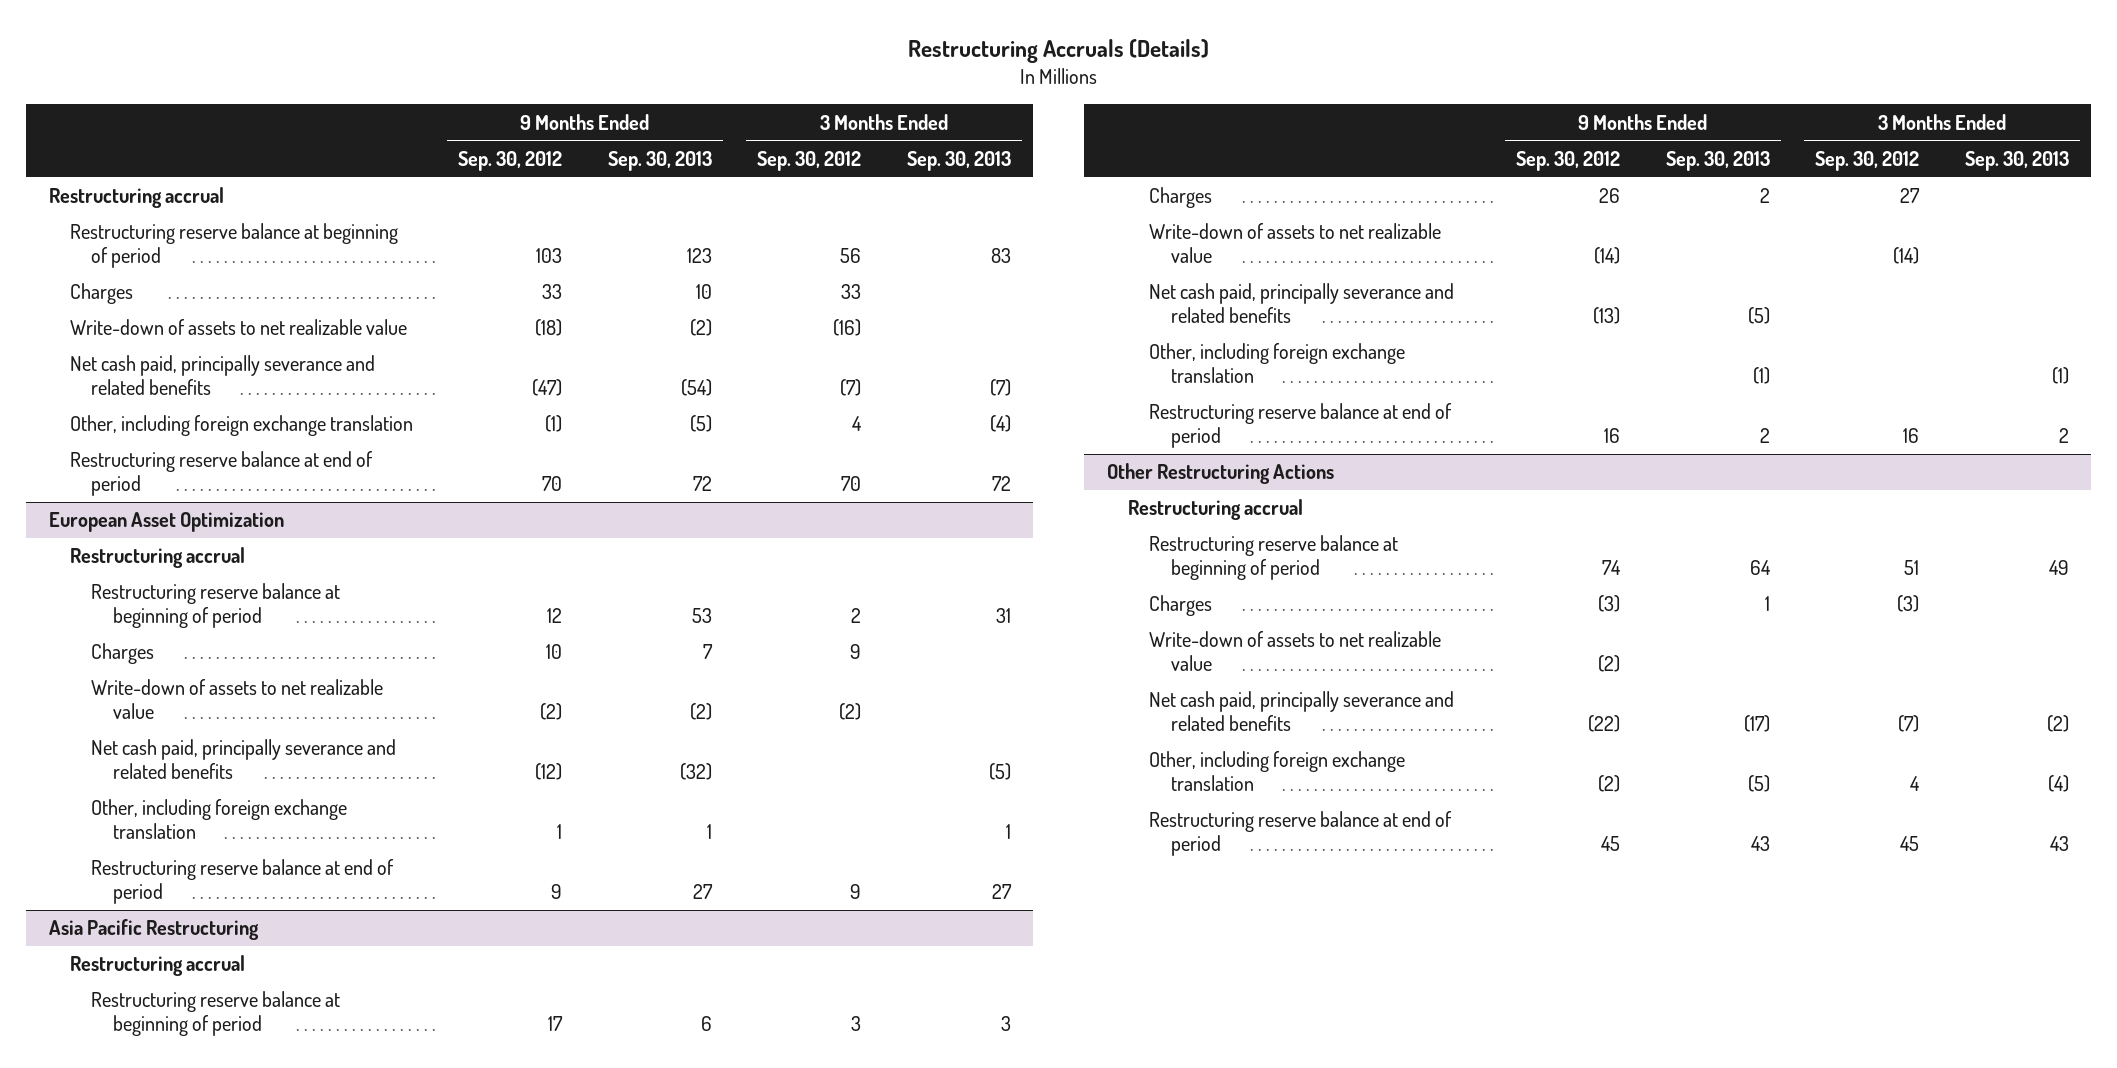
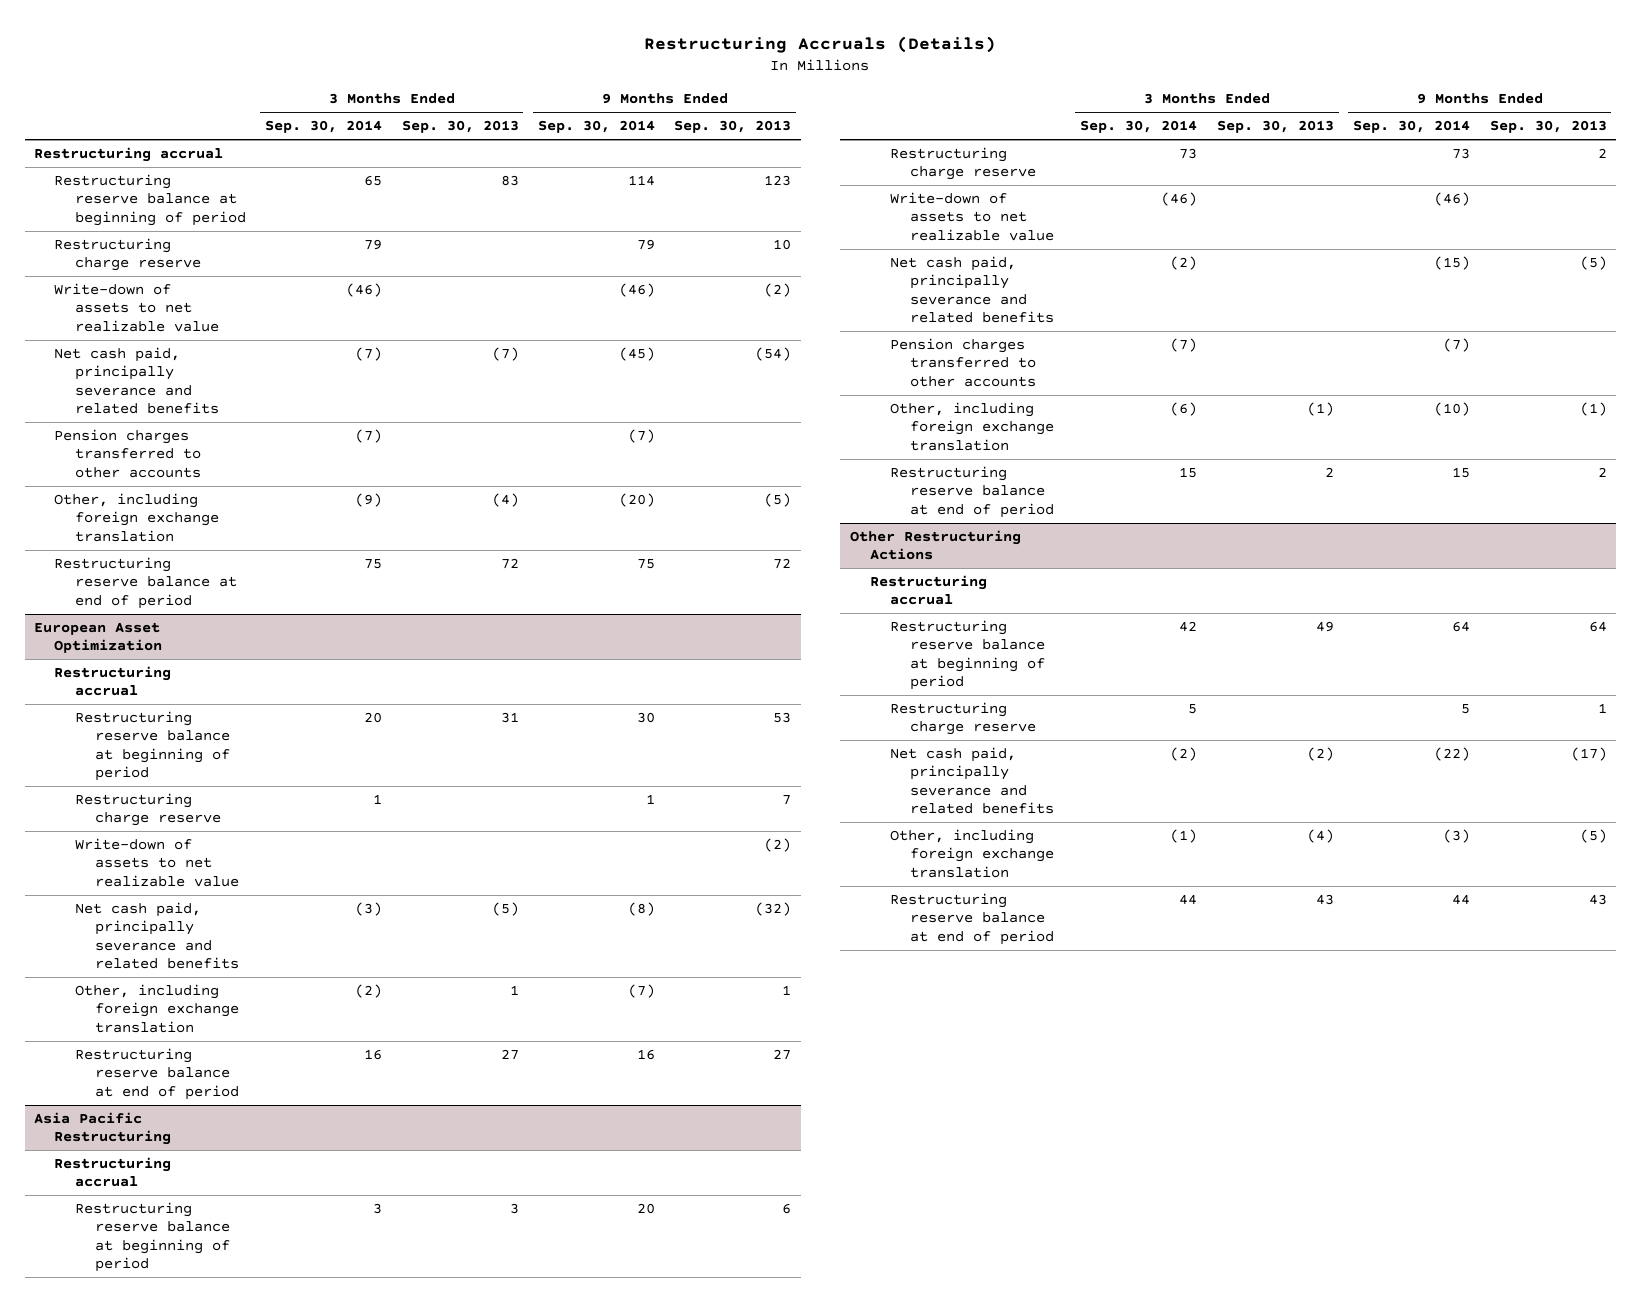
[458,151,563,172] Sep. 30, 2012 -> none
[757,151,862,172] Sep. 30, 2012 -> none
none -> [265,120,383,134] Sep. 30, 2014
none -> [537,120,655,134] Sep. 30, 2014
[70,283,134,305] Charges -> [54,238,201,272] Restructuring charge reserve
none -> [54,429,201,478] Pension charges transferred to other accounts
[91,643,155,665] Charges -> [74,793,221,827] Restructuring charge reserve
[1149,187,1213,209] Charges -> [889,147,1037,181] Restructuring charge reserve
none -> [889,338,1037,387] Pension charges transferred to other accounts
[1149,631,1442,672] Write-down of assets to net realizable value -> none
[1149,595,1213,617] Charges -> [889,702,1037,736] Restructuring charge reserve

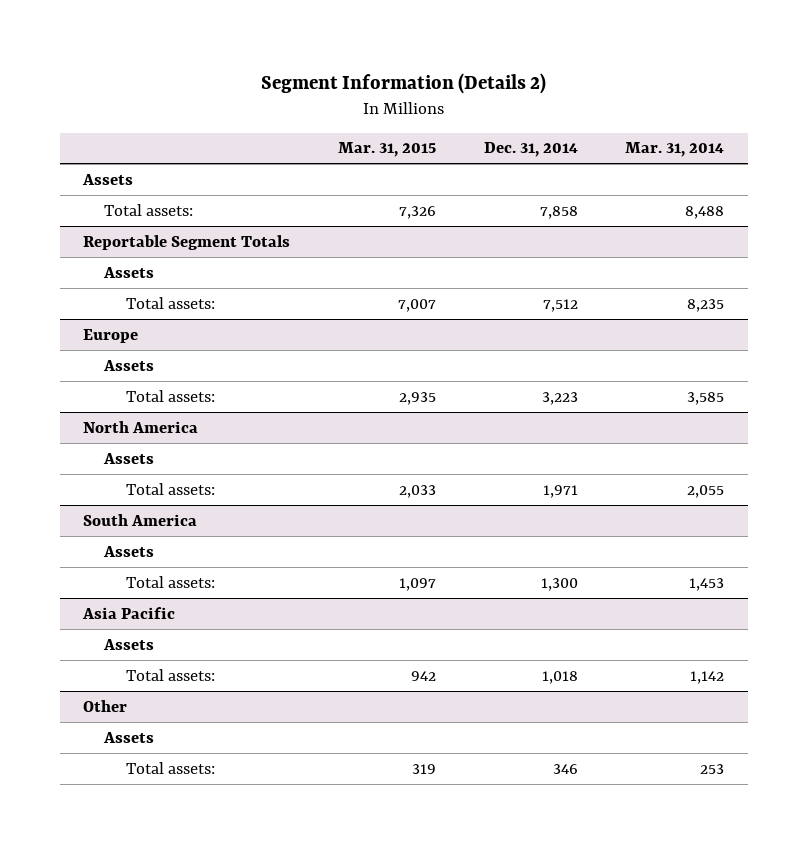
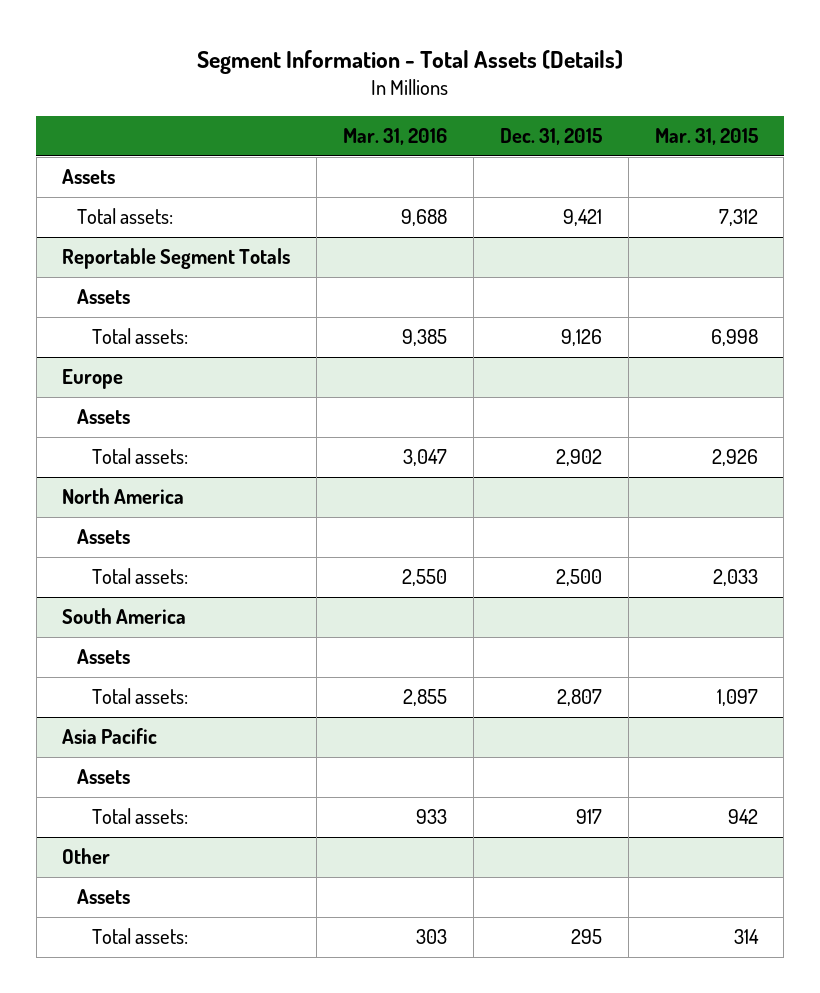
[260,72,546,94] Segment Information (Details 2) -> [196,49,623,74] Segment Information - Total Assets (Details)
[483,142,578,158] Dec. 31, 2014 -> none
[625,142,725,158] Mar. 31, 2014 -> none
none -> [343,128,448,146] Mar. 31, 2016
none -> [499,128,602,146] Dec. 31, 2015
[398,205,436,219] 7,326 -> [718,209,758,227] 7,312
[397,298,436,312] 7,007 -> [710,329,758,347] 6,998
[398,391,436,405] 2,935 -> [711,449,758,467] 2,926
[411,763,436,774] 319 -> [733,929,759,945] 314

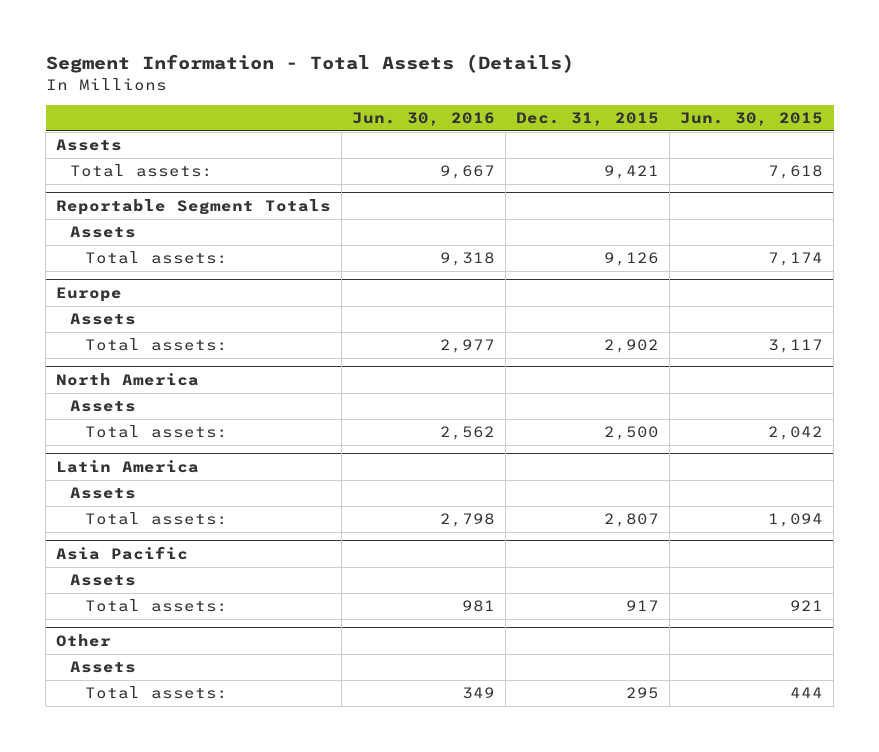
[343,128,448,146] Mar. 31, 2016 -> none
[654,128,758,146] Mar. 31, 2015 -> none
none -> [352,112,496,127] Jun. 30, 2016
none -> [680,112,824,127] Jun. 30, 2015
[62,608,187,625] South America -> [56,460,200,474] Latin America

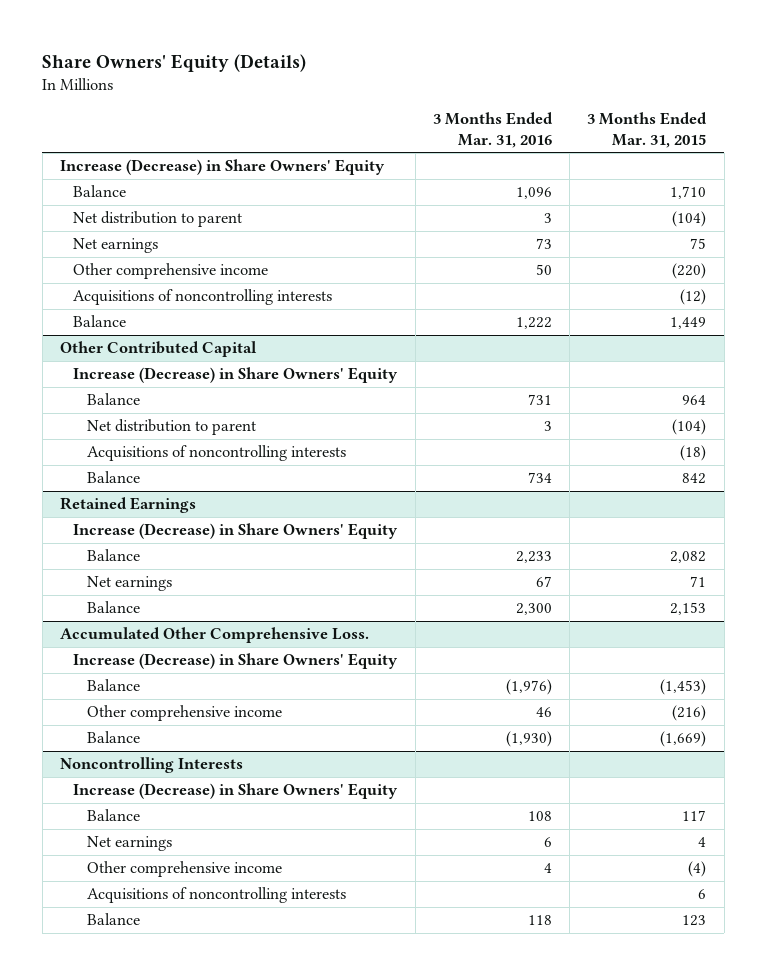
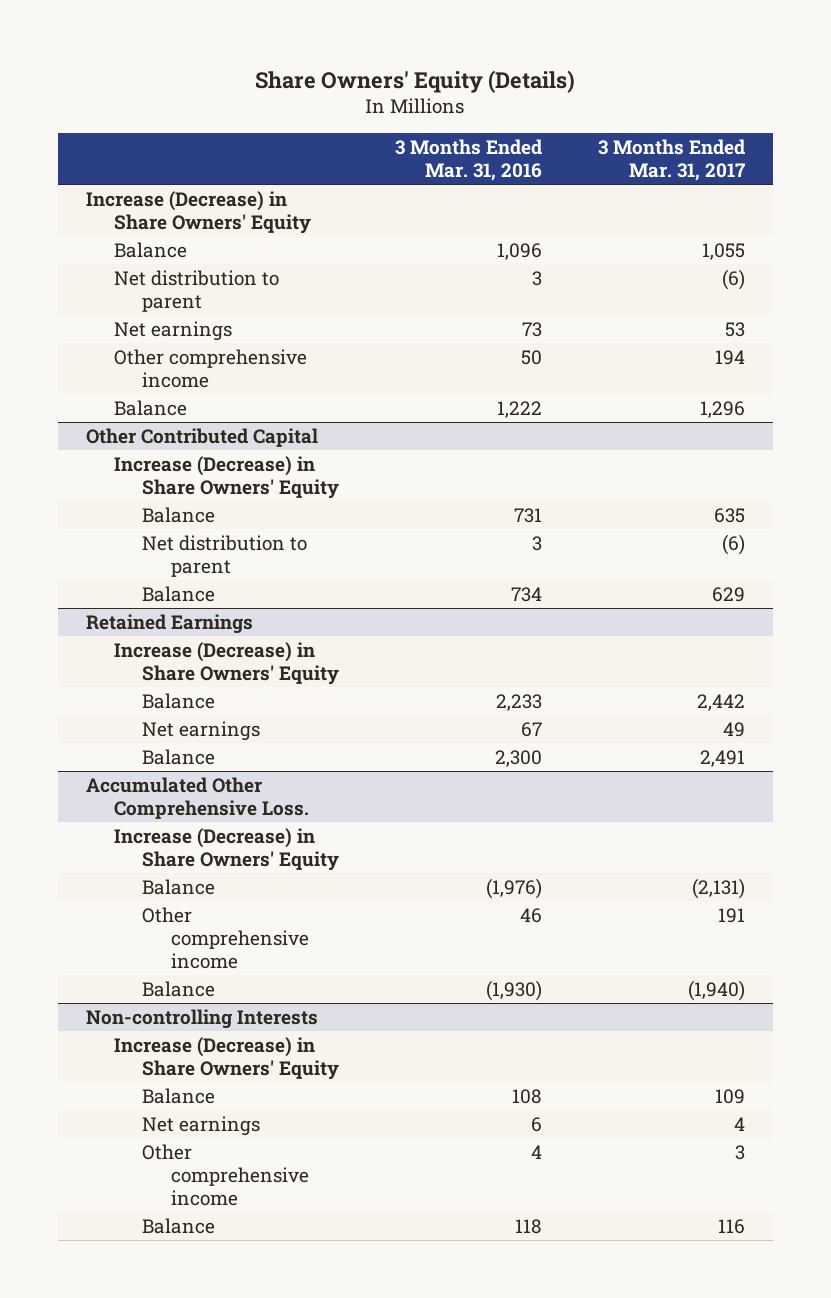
[587,112,708,148] 3 Months Ended Mar. 31, 2015 -> none
none -> [597,138,745,181] 3 Months Ended Mar. 31, 2017
[73,289,333,306] Acquisitions of noncontrolling interests -> none
[86,445,346,462] Acquisitions of noncontrolling interests -> none
[60,757,244,774] Noncontrolling Interests -> [85,1009,318,1030] Non-controlling Interests
[86,887,346,904] Acquisitions of noncontrolling interests -> none

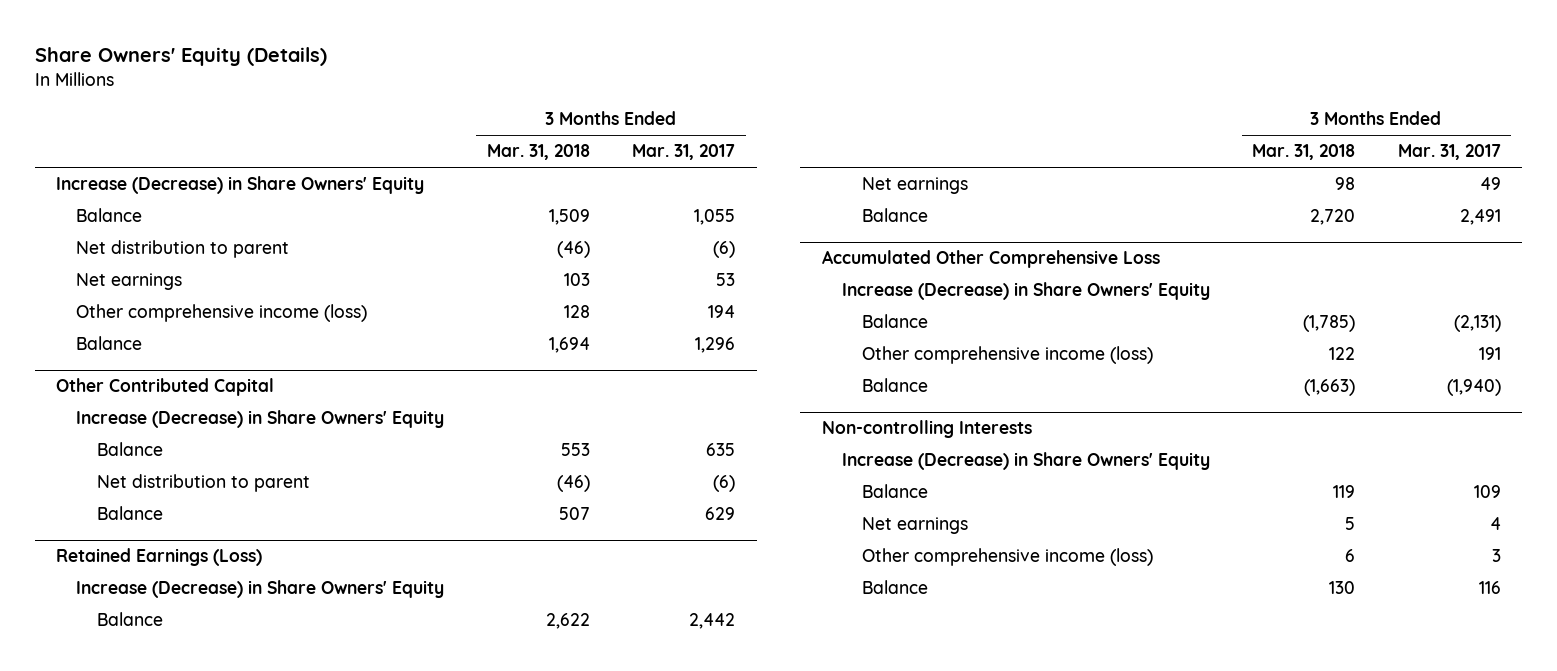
[395,138,543,181] 3 Months Ended Mar. 31, 2016 -> none
none -> [486,144,590,161] Mar. 31, 2018
[114,349,308,389] Other comprehensive income -> [76,304,368,323] Other comprehensive income (loss)
[85,614,253,635] Retained Earnings -> [56,548,263,567] Retained Earnings (Loss)
[85,777,310,820] Accumulated Other Comprehensive Loss. -> [821,250,1160,269] Accumulated Other Comprehensive Loss
[142,907,309,970] Other comprehensive income -> [862,346,1154,365] Other comprehensive income (loss)
[142,1144,309,1207] Other comprehensive income -> [862,548,1154,567] Other comprehensive income (loss)

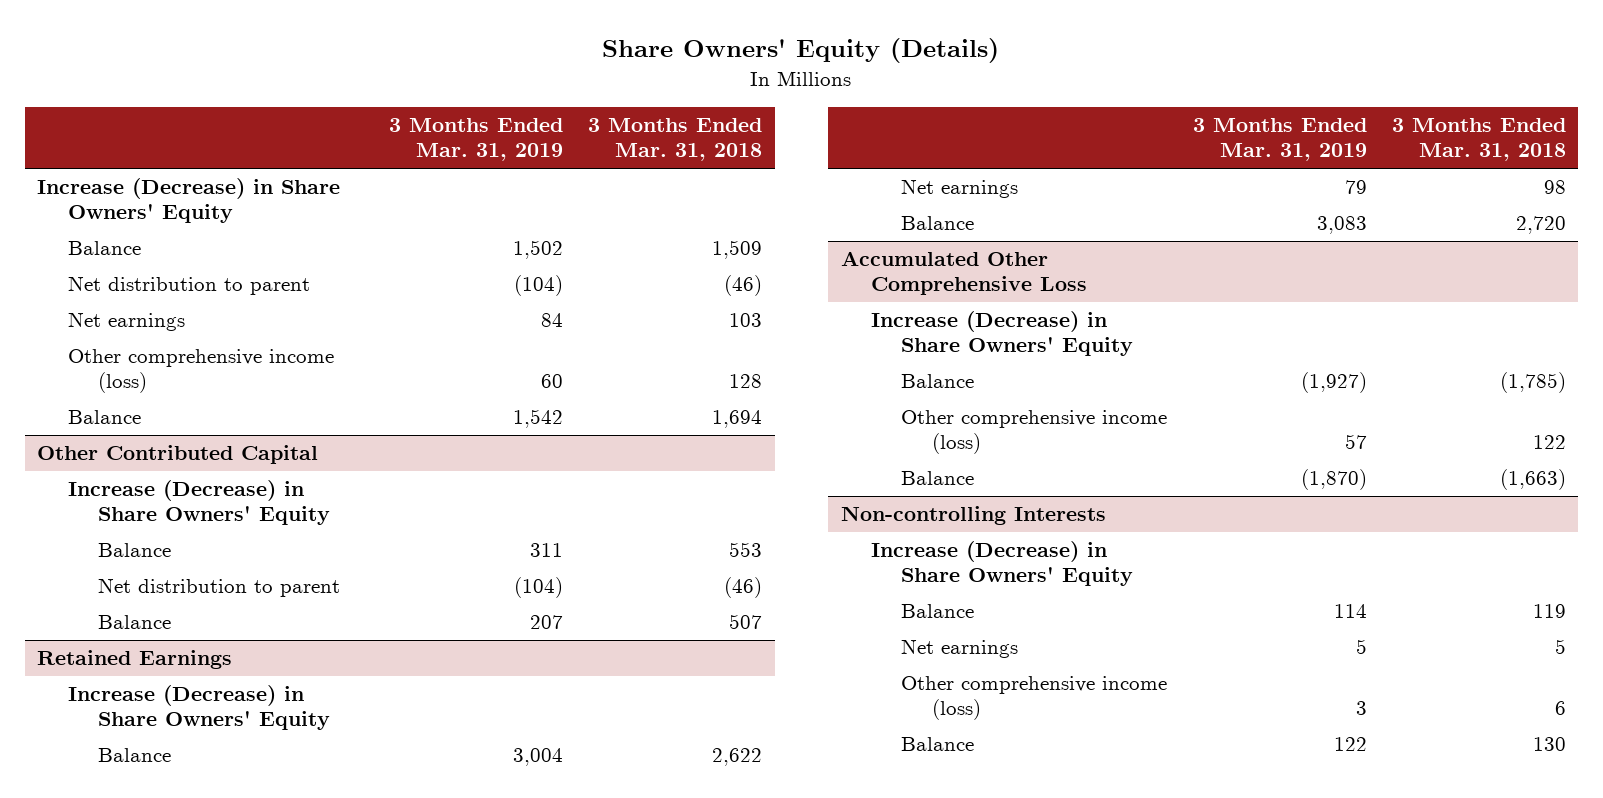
[632,144,736,161] Mar. 31, 2017 -> none
none -> [389,118,564,162] 3 Months Ended Mar. 31, 2019
[56,548,263,567] Retained Earnings (Loss) -> [37,650,233,670] Retained Earnings

